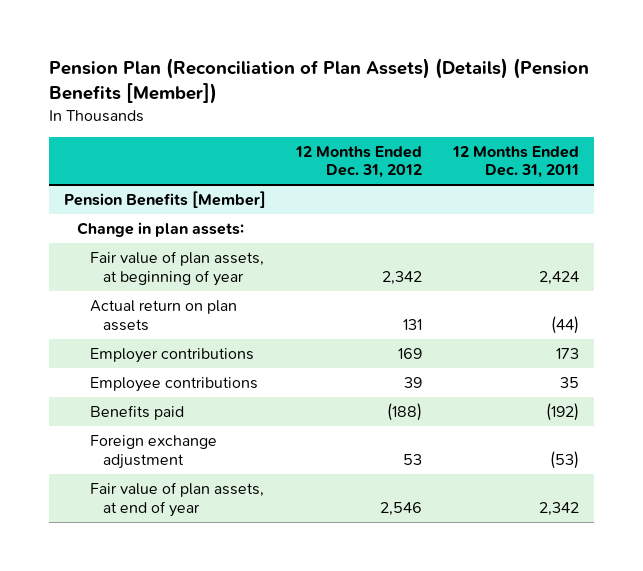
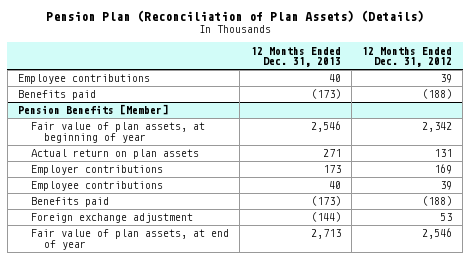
[48,57,589,104] Pension Plan (Reconciliation of Plan Assets) (Details) (Pension Benefits [Member]) -> [46,10,425,23] Pension Plan (Reconciliation of Plan Assets) (Details)
[451,145,579,179] 12 Months Ended Dec. 31, 2011 -> none
none -> [250,46,341,68] 12 Months Ended Dec. 31, 2013
none -> [18,74,151,85] Employee contributions
none -> [18,90,97,101] Benefits paid
[77,222,245,238] Change in plan assets: -> none

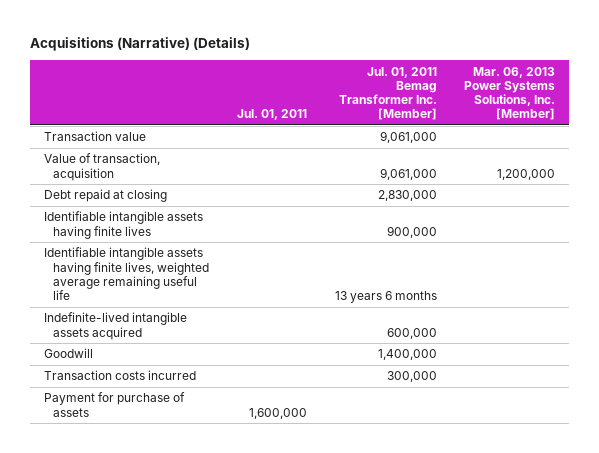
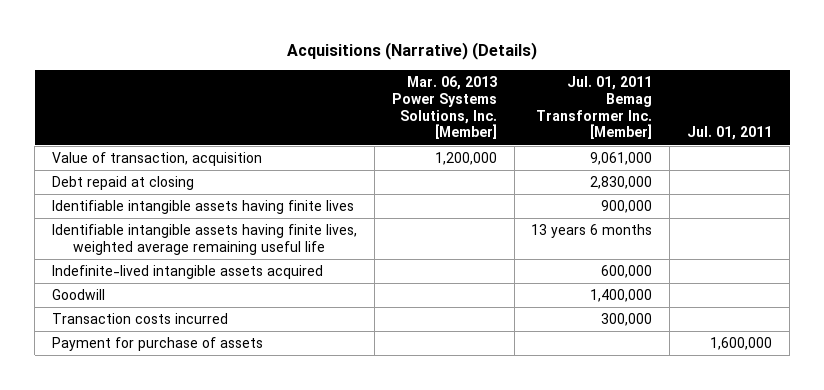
[43,131,146,142] Transaction value -> none

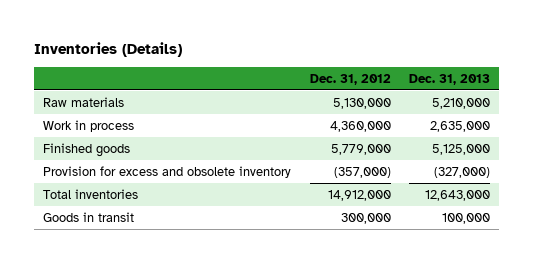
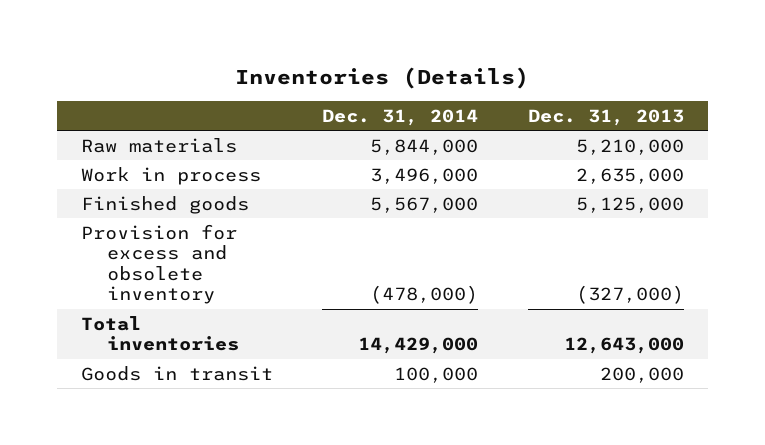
[309,73,391,85] Dec. 31, 2012 -> none
none -> [322,108,479,126] Dec. 31, 2014
[442,212,491,224] 100,000 -> [599,366,684,383] 200,000

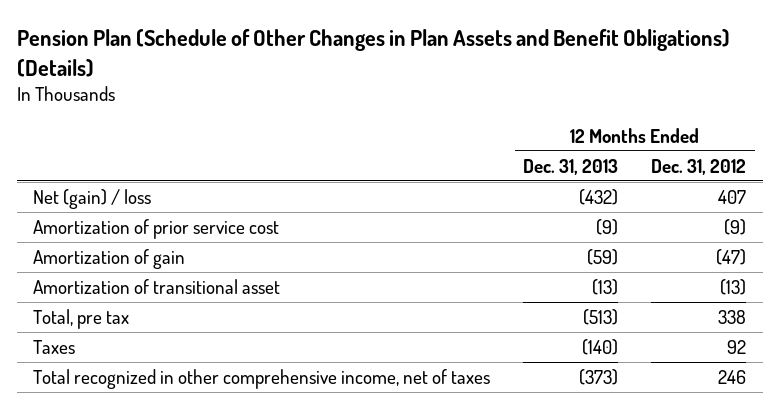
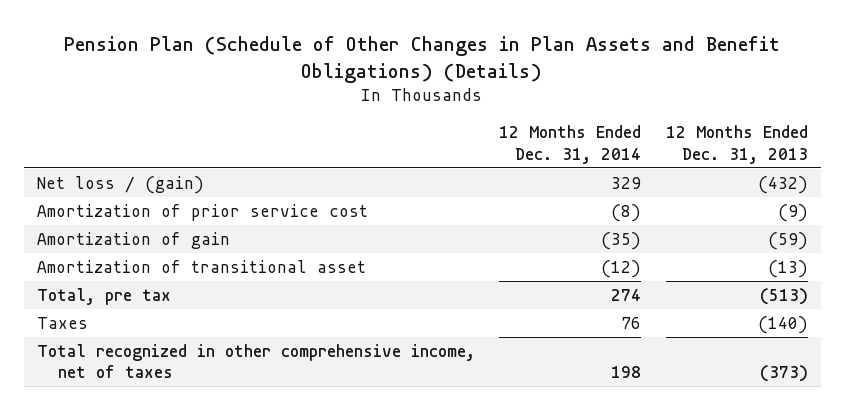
[651,158,747,175] Dec. 31, 2012 -> none
none -> [499,125,642,164] 12 Months Ended Dec. 31, 2014
[33,189,152,210] Net (gain) / loss -> [36,175,204,194] Net loss / (gain)

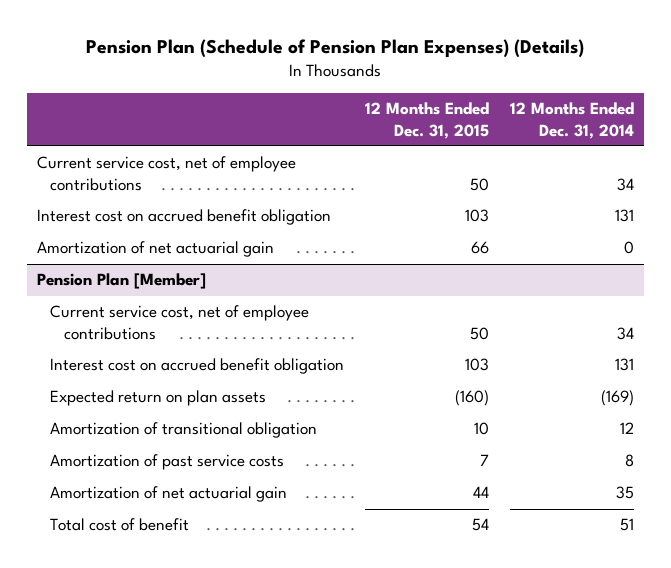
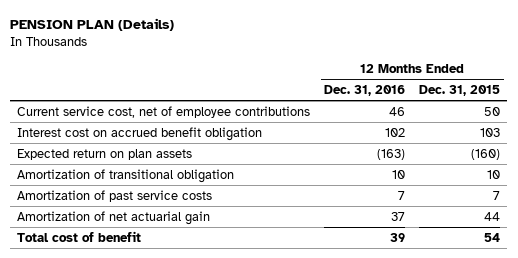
[86,39,585,59] Pension Plan (Schedule of Pension Plan Expenses) (Details) -> [10,18,175,32] PENSION PLAN (Details)
[509,102,634,139] 12 Months Ended Dec. 31, 2014 -> none
none -> [324,85,406,97] Dec. 31, 2016
[36,241,274,258] Amortization of net actuarial gain -> none
[36,273,206,290] Pension Plan [Member] -> none
[50,305,310,340] Current service cost, net of employee contributions -> none
[50,358,345,375] Interest cost on accrued benefit obligation -> none

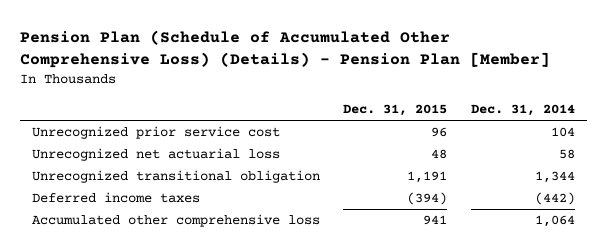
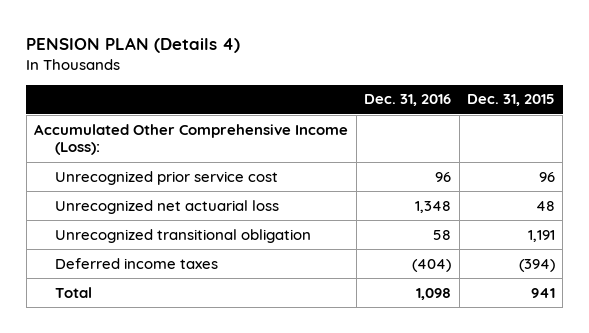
[20,30,551,69] Pension Plan (Schedule of Accumulated Other Comprehensive Loss) (Details) - Pension Plan [Member] -> [26,36,241,53] PENSION PLAN (Details 4)
[470,103,575,116] Dec. 31, 2014 -> none
none -> [364,94,452,107] Dec. 31, 2016
none -> [34,123,349,156] Accumulated Other Comprehensive Income (Loss):
[31,214,320,228] Accumulated other comprehensive loss -> [54,286,92,298] Total

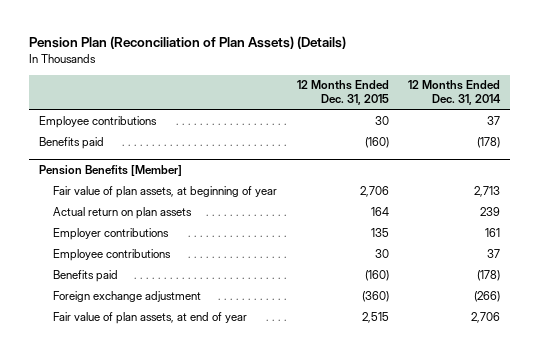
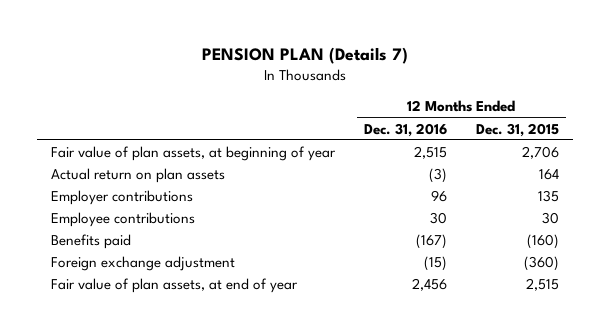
[29,36,347,50] Pension Plan (Reconciliation of Plan Assets) (Details) -> [201,47,408,65] PENSION PLAN (Details 7)
[408,80,502,106] 12 Months Ended Dec. 31, 2014 -> none
none -> [363,122,447,137] Dec. 31, 2016
[39,115,158,128] Employee contributions -> none
[39,136,105,149] Benefits paid -> none
[39,164,183,176] Pension Benefits [Member] -> none

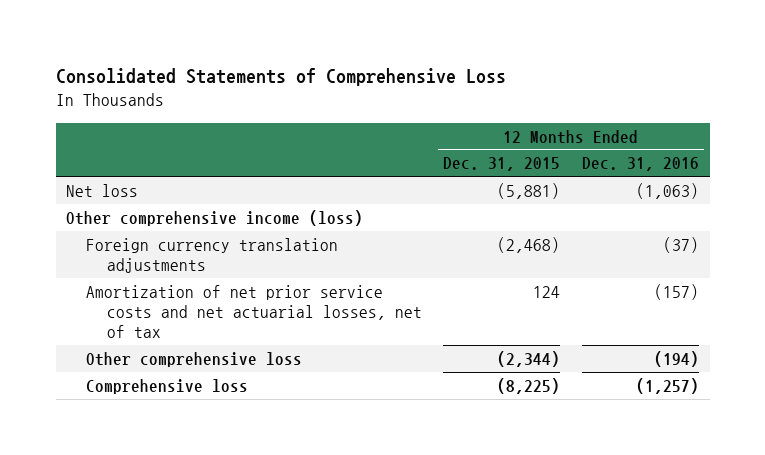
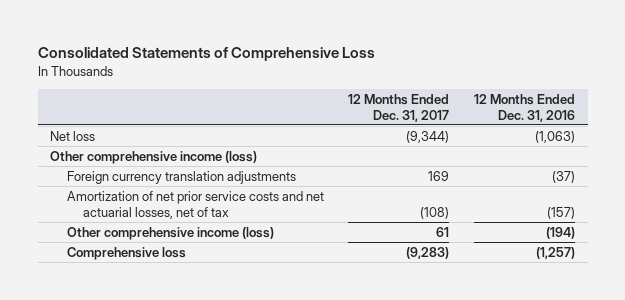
[443,157,561,172] Dec. 31, 2015 -> none
none -> [348,93,450,122] 12 Months Ended Dec. 31, 2017
[86,351,303,367] Other comprehensive loss -> [66,226,274,240] Other comprehensive income (loss)

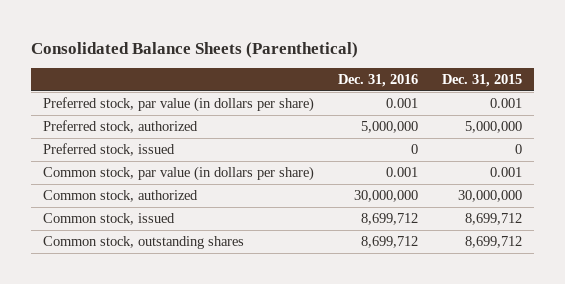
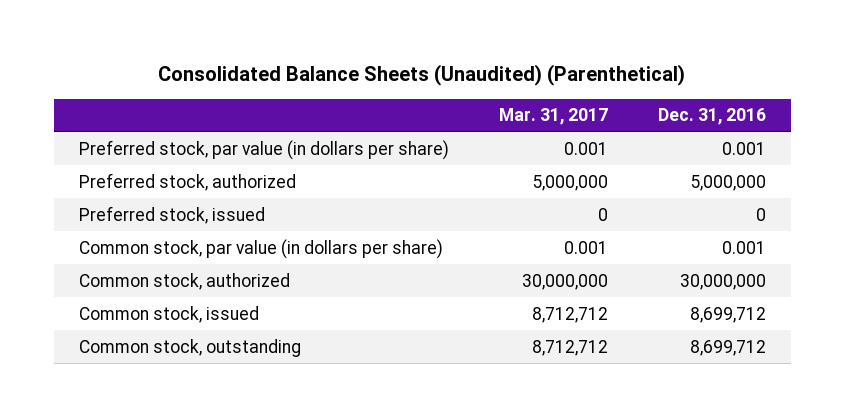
[30,41,358,58] Consolidated Balance Sheets (Parenthetical) -> [158,64,686,87] Consolidated Balance Sheets (Unaudited) (Parenthetical)
[442,74,523,88] Dec. 31, 2015 -> none
none -> [498,108,608,126] Mar. 31, 2017
[42,236,244,250] Common stock, outstanding shares -> [79,338,302,357] Common stock, outstanding

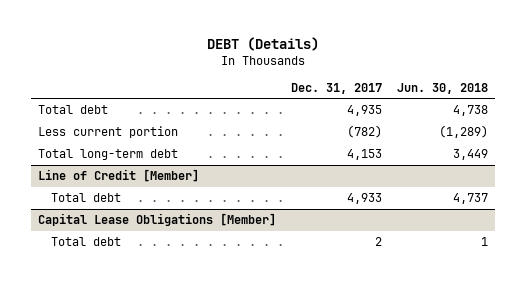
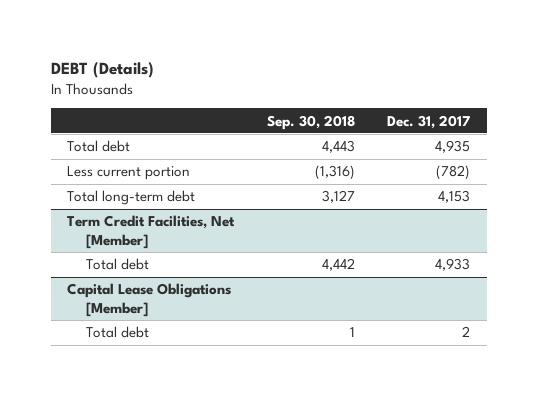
[396,82,488,94] Jun. 30, 2018 -> none
none -> [266,114,355,130] Sep. 30, 2018
[38,169,200,183] Line of Credit [Member] -> [67,215,236,250] Term Credit Facilities, Net [Member]

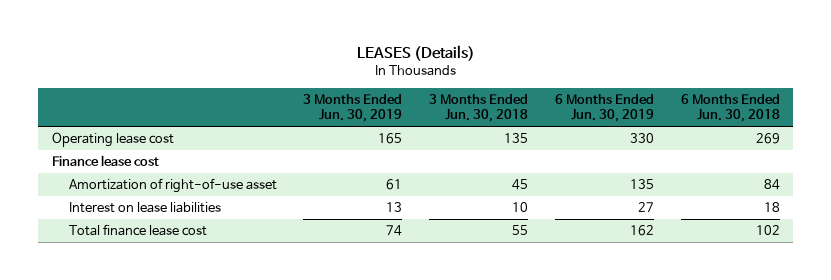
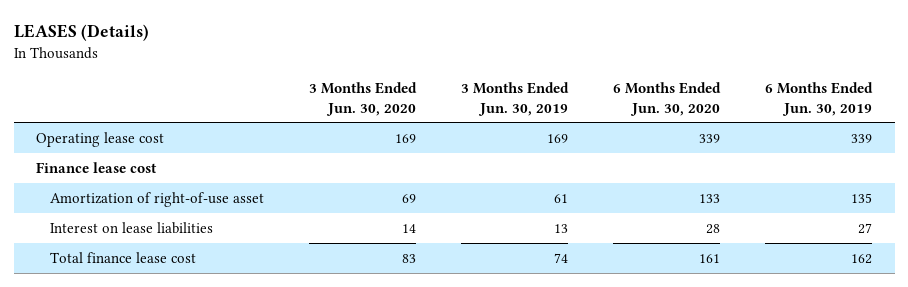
[429,94,529,123] 3 Months Ended Jun. 30, 2018 -> none
[680,94,780,123] 6 Months Ended Jun. 30, 2018 -> none
none -> [309,81,418,116] 3 Months Ended Jun. 30, 2020
none -> [613,81,722,116] 6 Months Ended Jun. 30, 2020
[378,133,403,145] 165 -> [547,133,569,143] 169
[629,133,654,144] 330 -> [851,133,873,143] 339

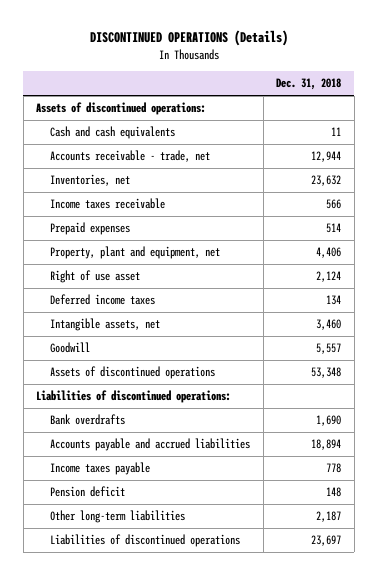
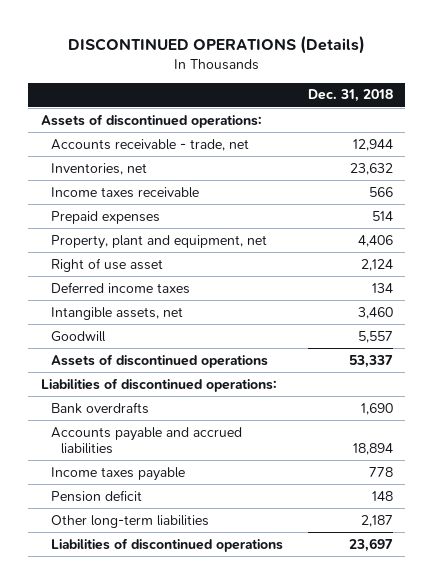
[50,126,176,140] Cash and cash equivalents -> none
[311,367,342,379] 53,348 -> [348,354,393,368] 53,337

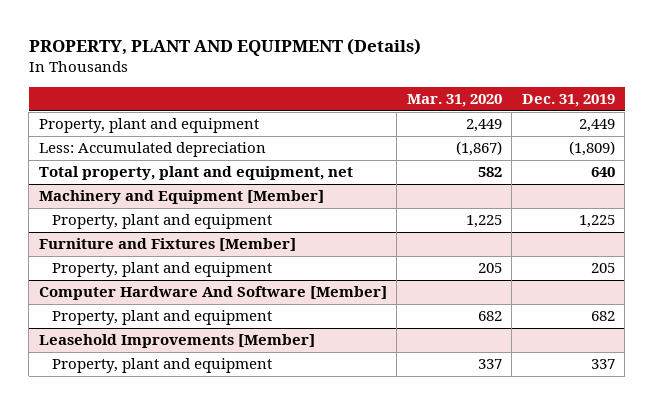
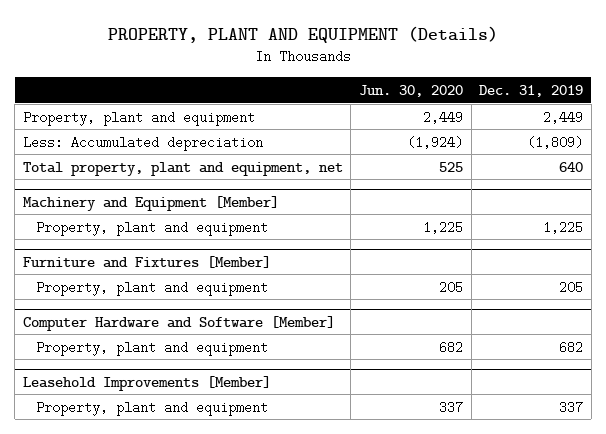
[406,94,502,108] Mar. 31, 2020 -> none
none -> [359,84,464,97] Jun. 30, 2020
[38,286,387,301] Computer Hardware And Software [Member] -> [22,315,335,331] Computer Hardware and Software [Member]

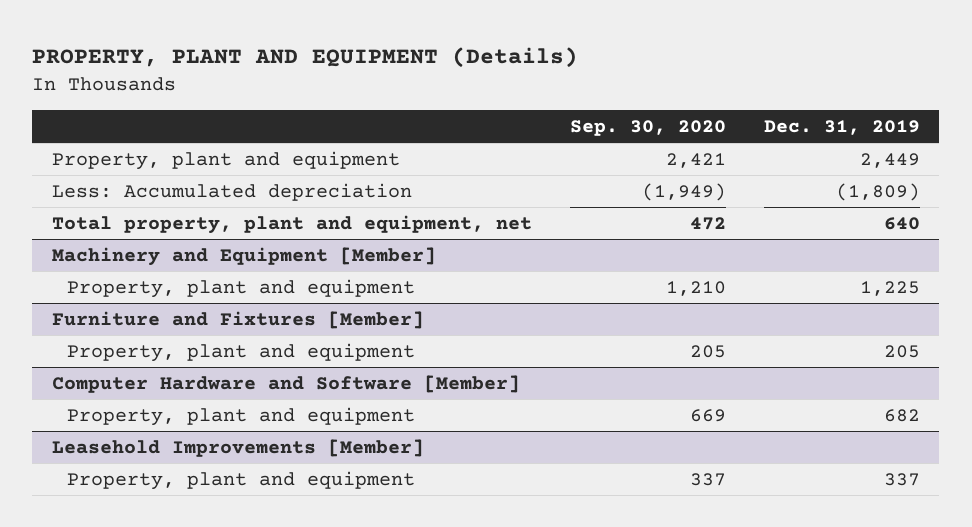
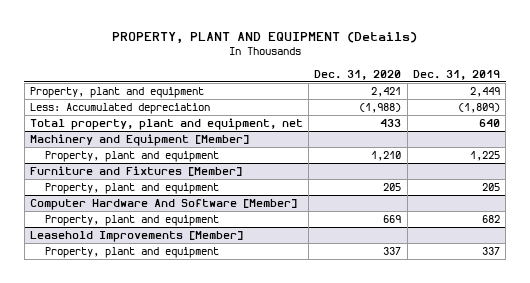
[569,120,726,137] Sep. 30, 2020 -> none
none -> [314,69,402,80] Dec. 31, 2020
[51,374,520,393] Computer Hardware and Software [Member] -> [29,199,297,211] Computer Hardware And Software [Member]

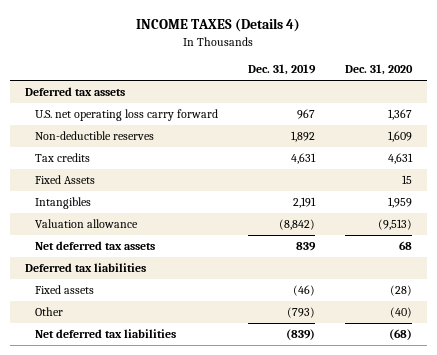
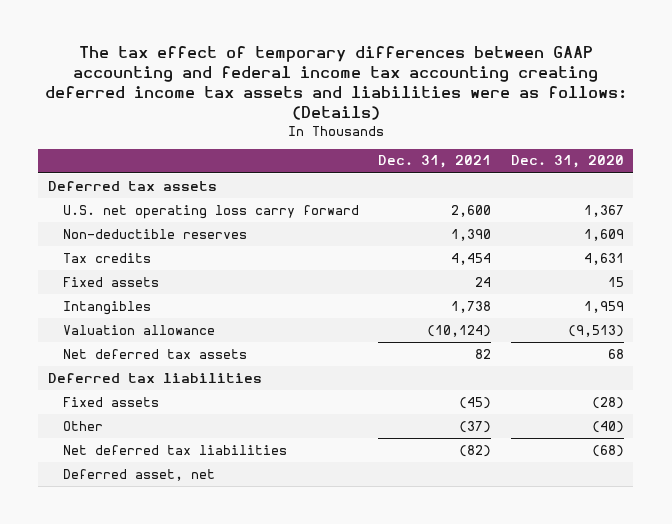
[136,18,301,33] INCOME TAXES (Details 4) -> [44,46,627,121] The tax effect of temporary differences between GAAP accounting and federal income tax accounting creating deferred income tax assets and liabilities were as follows: (Details)
[248,64,317,76] Dec. 31, 2019 -> none
none -> [378,155,492,169] Dec. 31, 2021
[35,175,96,185] Fixed Assets -> [62,276,159,287] Fixed assets
none -> [62,468,215,481] Deferred asset, net

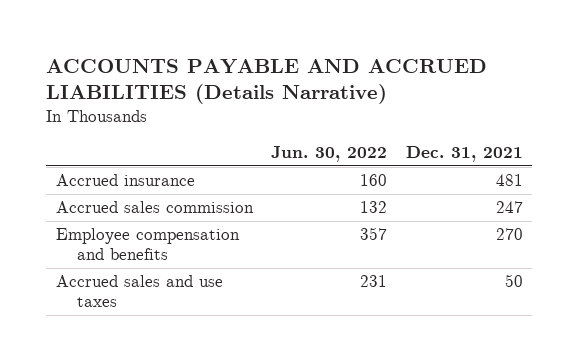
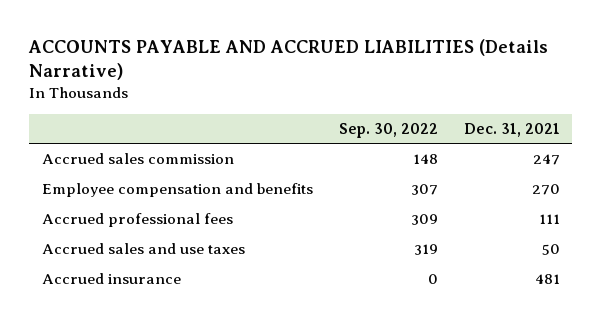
[271,145,388,162] Jun. 30, 2022 -> none
none -> [338,122,438,138] Sep. 30, 2022
none -> [41,213,233,228] Accrued professional fees
[55,174,195,187] Accrued insurance -> [41,273,181,285] Accrued insurance

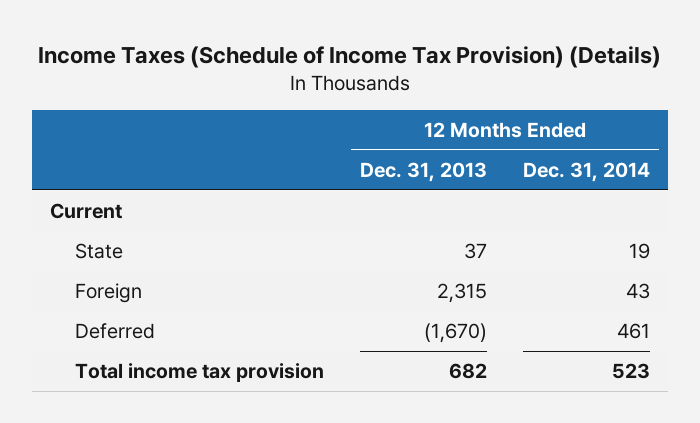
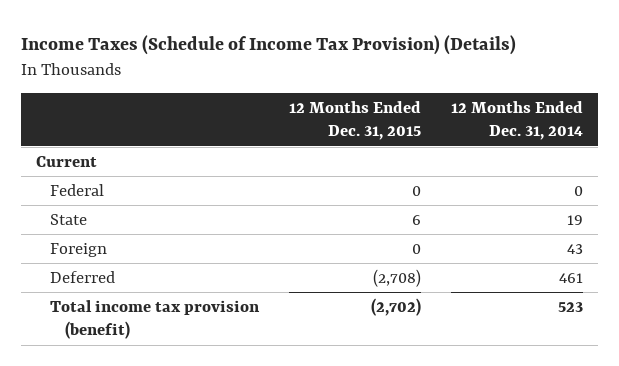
[359,161,487,182] Dec. 31, 2013 -> none
none -> [289,101,422,141] 12 Months Ended Dec. 31, 2015
none -> [50,183,105,196] Federal
[75,363,325,383] Total income tax provision -> [50,299,261,340] Total income tax provision (benefit)

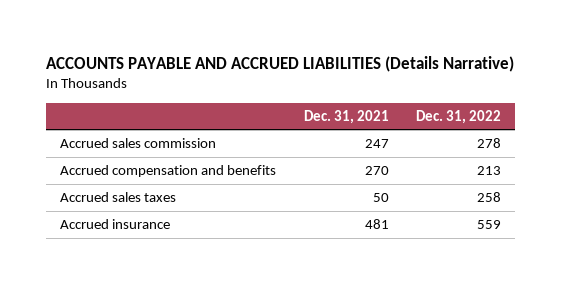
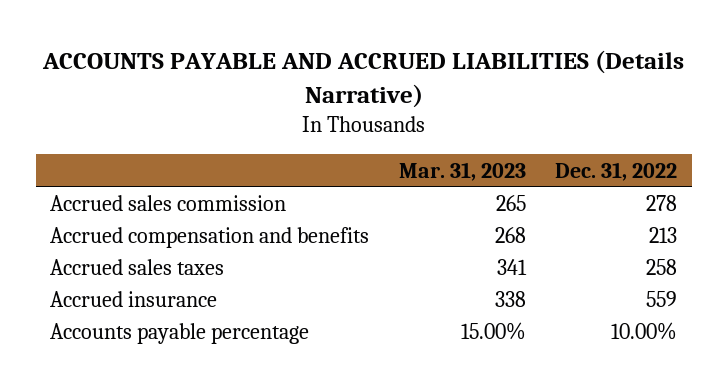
[303,109,389,124] Dec. 31, 2021 -> none
none -> [398,161,526,181] Mar. 31, 2023
none -> [50,322,310,344] Accounts payable percentage

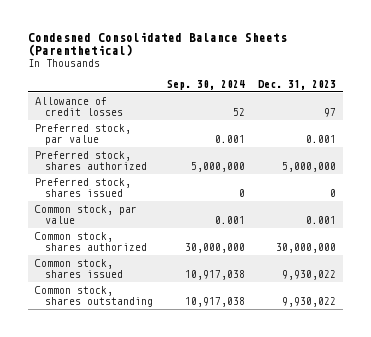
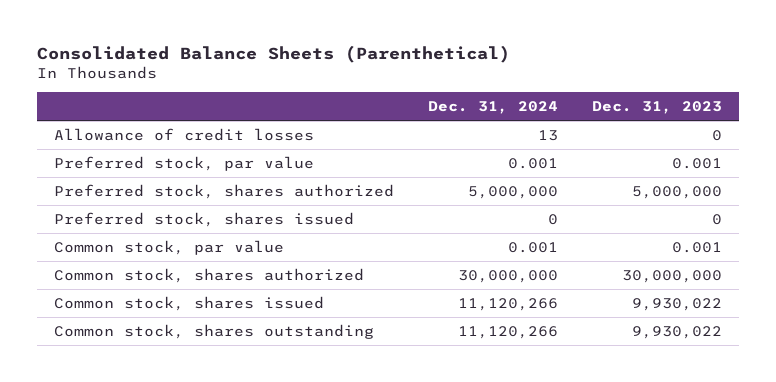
[28,31,288,57] Condesned Consolidated Balance Sheets (Parenthetical) -> [37,45,511,64] Consolidated Balance Sheets (Parenthetical)
[166,79,245,90] Sep. 30, 2024 -> none
none -> [428,101,559,115] Dec. 31, 2024
[323,108,336,118] 97 -> [711,129,722,141] 0

